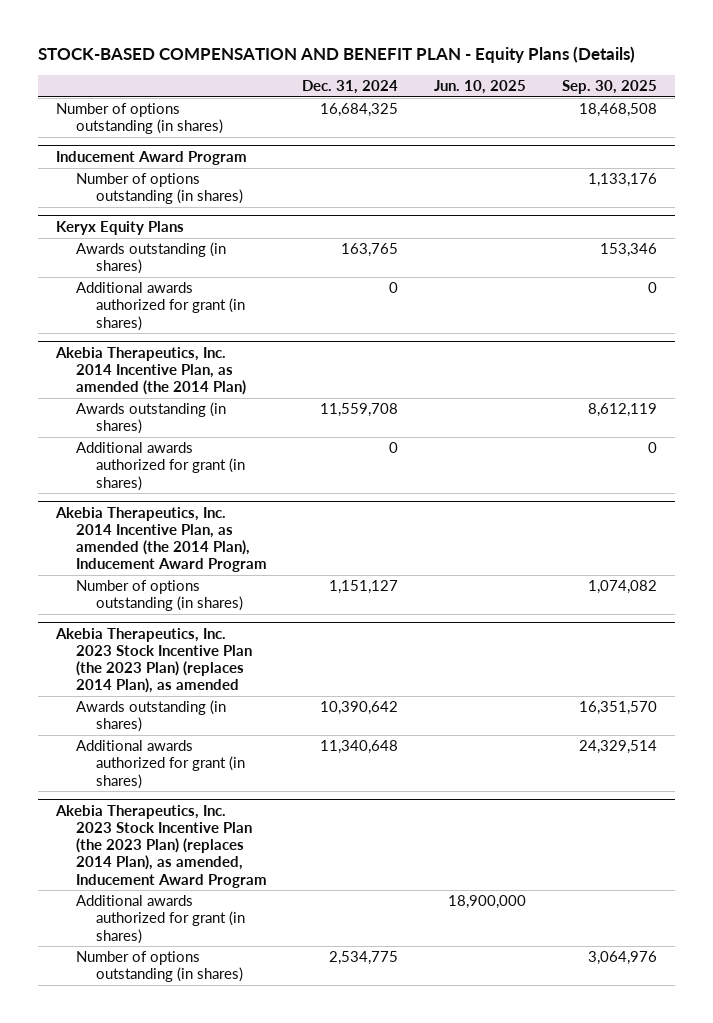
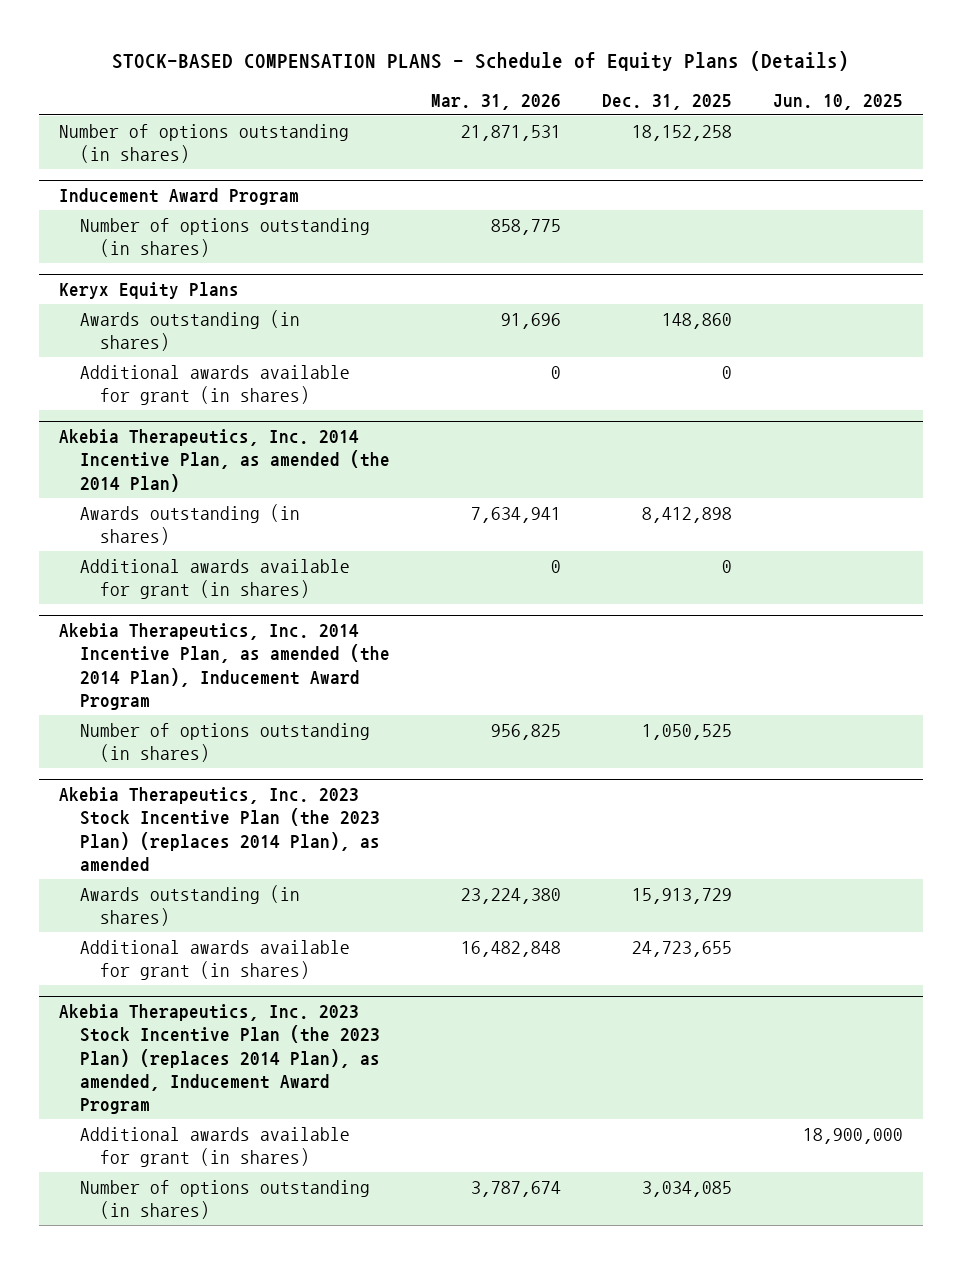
[37,46,635,64] STOCK-BASED COMPENSATION AND BENEFIT PLAN - Equity Plans (Details) -> [111,50,849,71] STOCK-BASED COMPENSATION PLANS - Schedule of Equity Plans (Details)
[302,79,399,94] Dec. 31, 2024 -> none
[562,79,658,94] Sep. 30, 2025 -> none
none -> [430,93,561,110] Mar. 31, 2026
none -> [601,93,732,110] Dec. 31, 2025
[75,282,245,331] Additional awards authorized for grant (in shares) -> [79,364,350,405] Additional awards available for grant (in shares)
[75,442,245,491] Additional awards authorized for grant (in shares) -> [79,558,350,599] Additional awards available for grant (in shares)
[75,740,245,789] Additional awards authorized for grant (in shares) -> [79,939,350,980] Additional awards available for grant (in shares)
[75,895,245,944] Additional awards authorized for grant (in shares) -> [79,1126,350,1167] Additional awards available for grant (in shares)

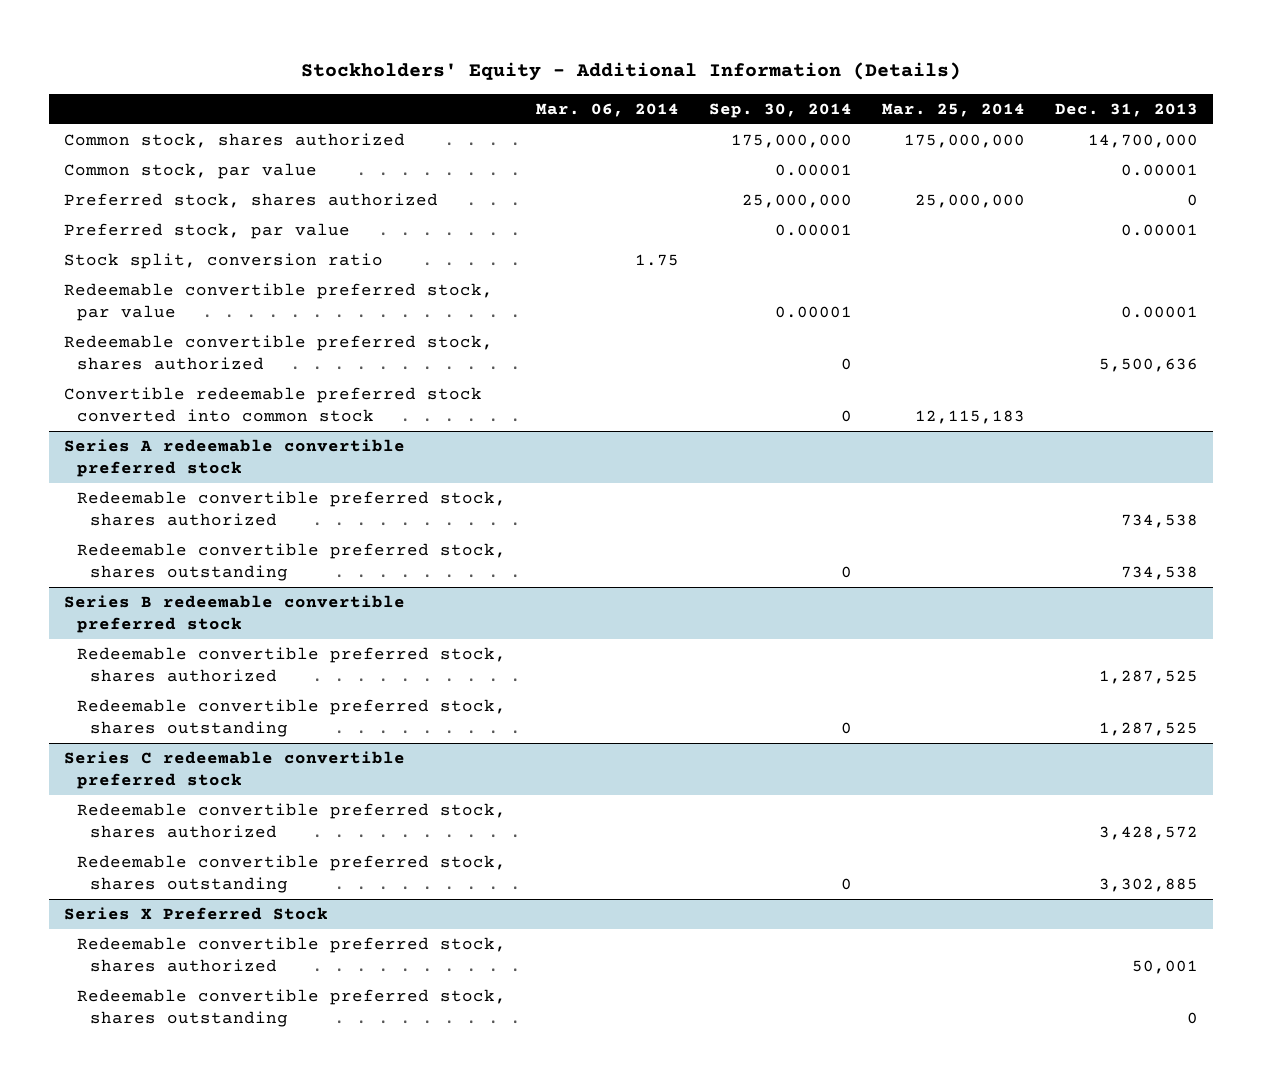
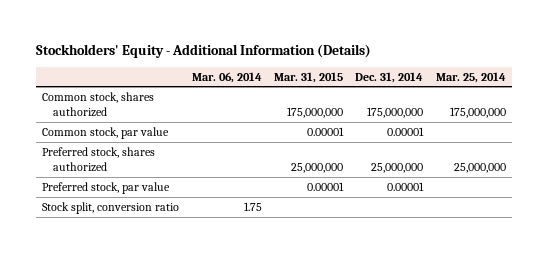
[709,102,853,118] Sep. 30, 2014 -> none
[1055,102,1199,117] Dec. 31, 2013 -> none
none -> [274,71,344,83] Mar. 31, 2015
none -> [355,71,424,83] Dec. 31, 2014
[64,283,494,321] Redeemable convertible preferred stock, par value -> none
[64,335,494,370] Redeemable convertible preferred stock, shares authorized -> none
[64,387,483,422] Convertible redeemable preferred stock converted into common stock -> none
[64,439,406,477] Series A redeemable convertible preferred stock -> none
[77,491,507,526] Redeemable convertible preferred stock, shares authorized -> none
[77,543,507,581] Redeemable convertible preferred stock, shares outstanding -> none
[64,595,406,633] Series B redeemable convertible preferred stock -> none
[77,647,507,682] Redeemable convertible preferred stock, shares authorized -> none
[77,699,507,737] Redeemable convertible preferred stock, shares outstanding -> none
[64,751,406,789] Series C redeemable convertible preferred stock -> none
[77,803,507,838] Redeemable convertible preferred stock, shares authorized -> none
[77,855,507,893] Redeemable convertible preferred stock, shares outstanding -> none
[64,907,329,921] Series X Preferred Stock -> none
[77,937,507,972] Redeemable convertible preferred stock, shares authorized -> none
[77,989,507,1027] Redeemable convertible preferred stock, shares outstanding -> none

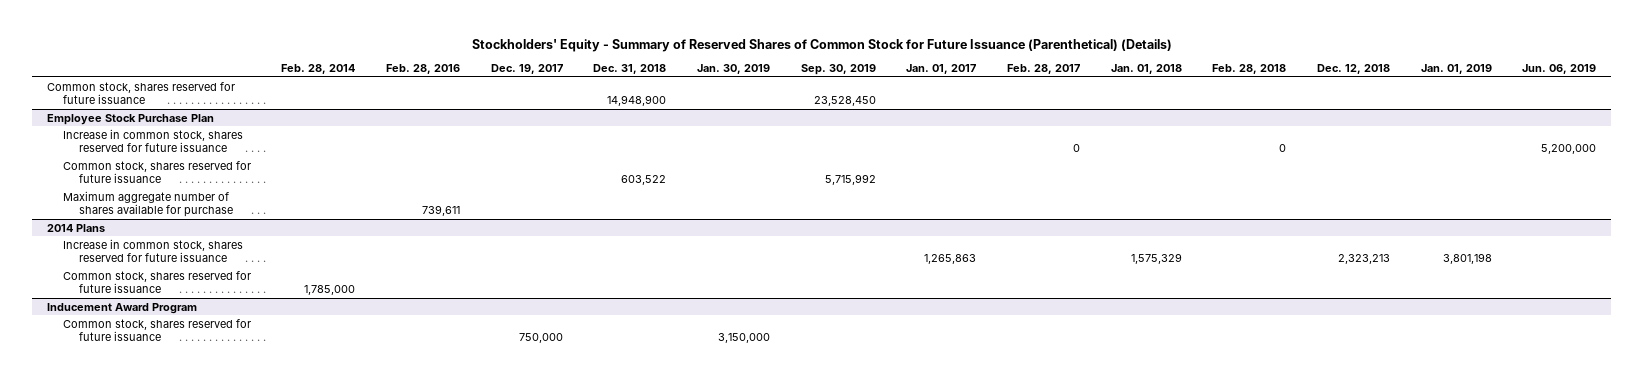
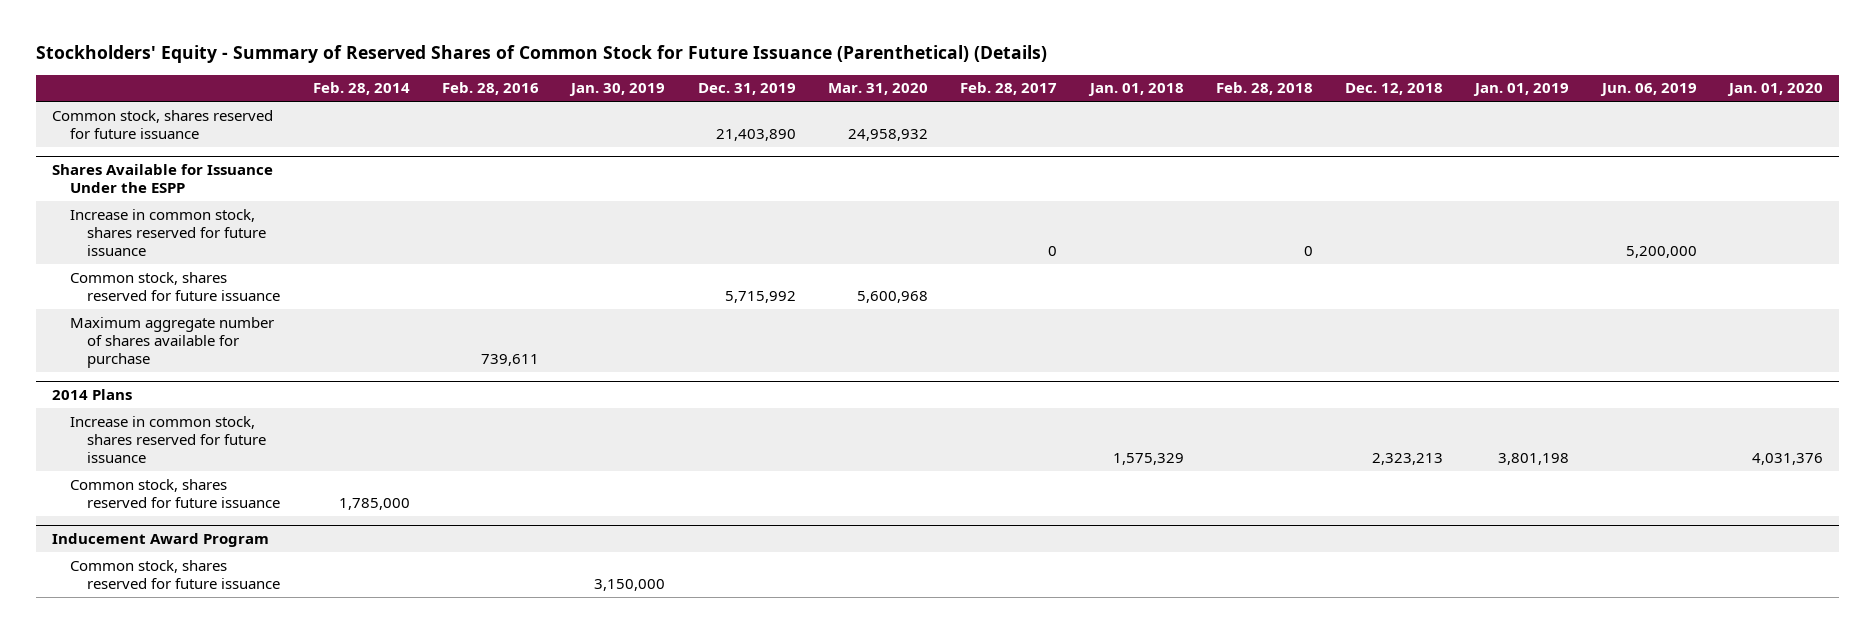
[490,64,563,75] Dec. 19, 2017 -> none
[593,64,667,75] Dec. 31, 2018 -> none
[800,64,876,76] Sep. 30, 2019 -> none
[906,64,977,75] Jan. 01, 2017 -> none
none -> [697,83,796,96] Dec. 31, 2019
none -> [827,83,928,96] Mar. 31, 2020
none -> [1726,83,1823,97] Jan. 01, 2020
[47,113,215,125] Employee Stock Purchase Plan -> [52,163,274,193] Shares Available for Issuance Under the ESPP

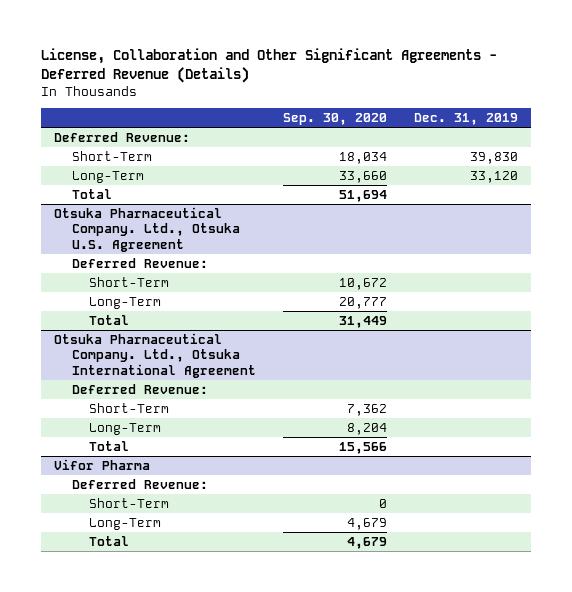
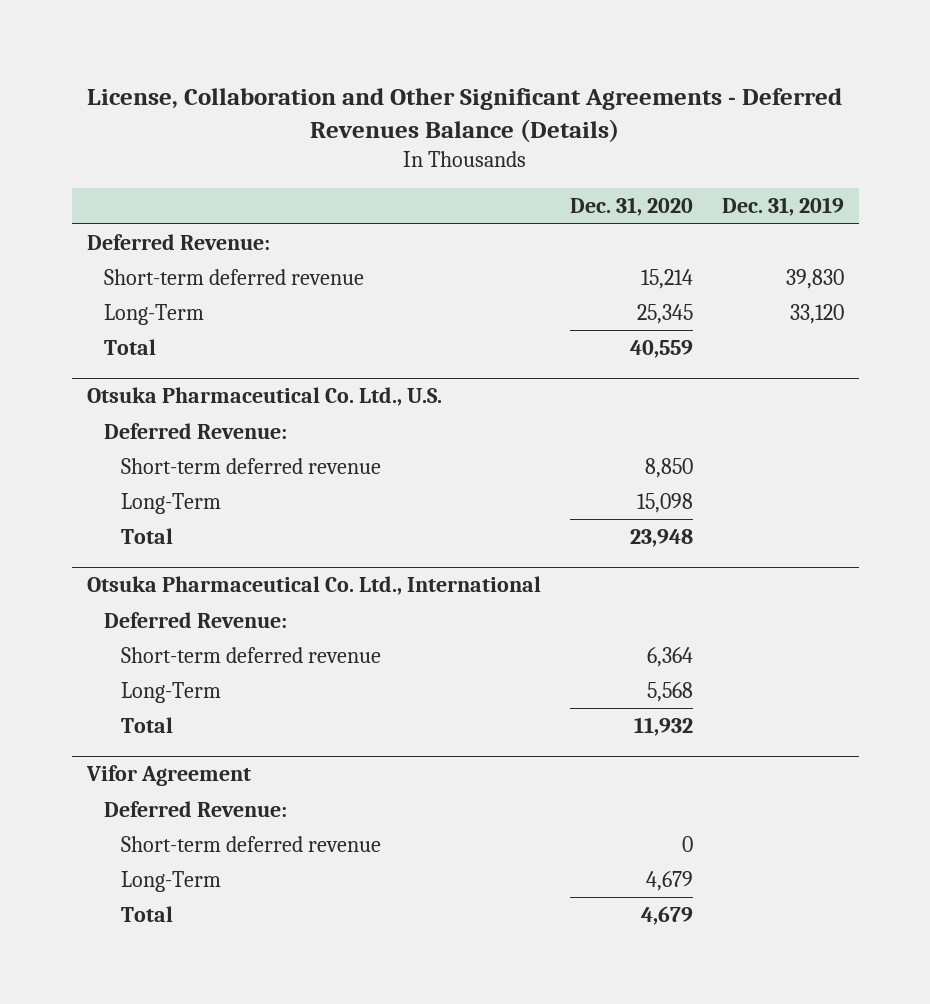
[40,47,497,84] License, Collaboration and Other Significant Agreements - Deferred Revenue (Details) -> [87,88,843,144] License, Collaboration and Other Significant Agreements - Deferred Revenues Balance (Details)
[282,112,387,125] Sep. 30, 2020 -> none
none -> [569,197,693,217] Dec. 31, 2020
[71,150,152,161] Short-Term -> [103,269,364,286] Short-term deferred revenue
[54,206,240,252] Otsuka Pharmaceutical Company. Ltd., Otsuka U.S. Agreement -> [86,387,442,407] Otsuka Pharmaceutical Co. Ltd., U.S.
[89,276,170,287] Short-Term -> [120,458,381,475] Short-term deferred revenue
[54,332,256,378] Otsuka Pharmaceutical Company. Ltd., Otsuka International Agreement -> [86,576,541,596] Otsuka Pharmaceutical Co. Ltd., International
[89,402,170,413] Short-Term -> [120,647,381,664] Short-term deferred revenue
[54,458,151,470] Vifor Pharma -> [85,765,251,787] Vifor Agreement
[89,497,170,508] Short-Term -> [120,836,381,853] Short-term deferred revenue

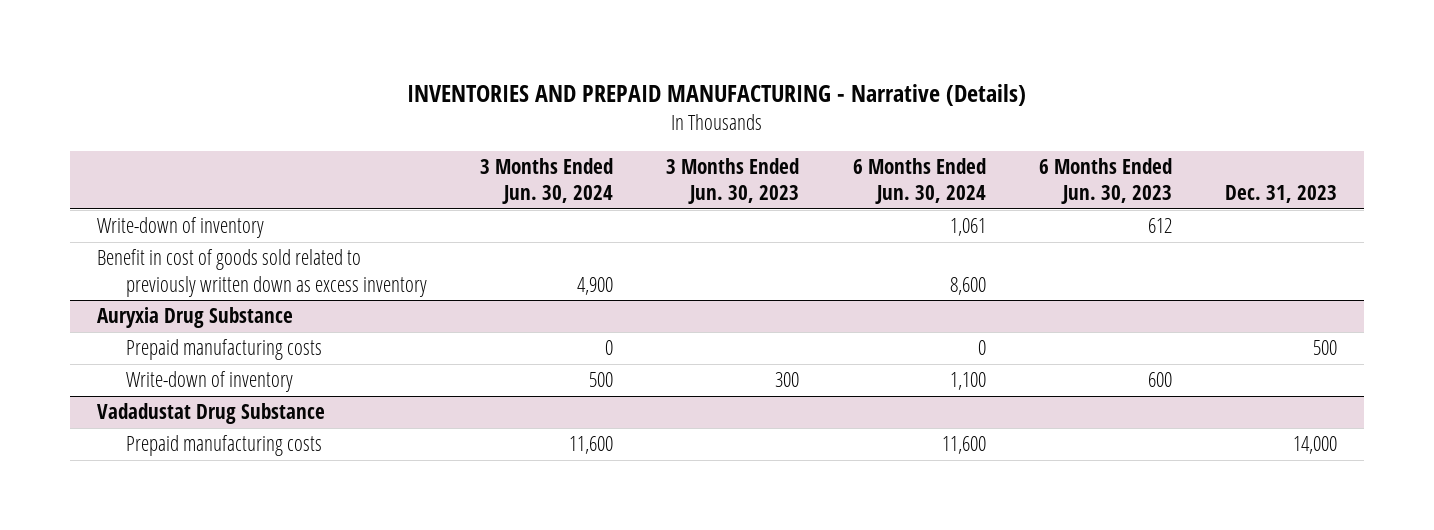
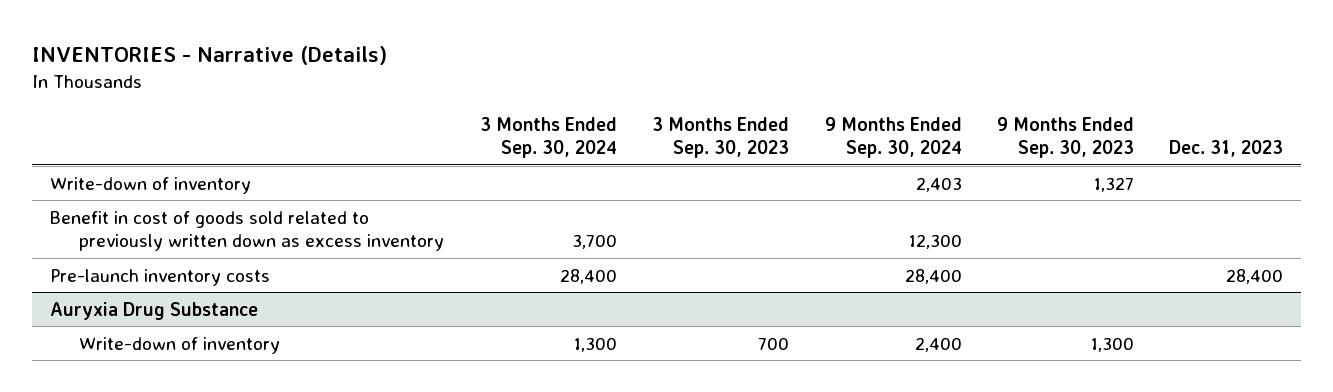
[407,84,1027,107] INVENTORIES AND PREPAID MANUFACTURING - Narrative (Details) -> [32,45,388,65] INVENTORIES - Narrative (Details)
[480,157,614,205] 3 Months Ended Jun. 30, 2024 -> none
[666,157,800,205] 3 Months Ended Jun. 30, 2023 -> none
[852,157,986,205] 6 Months Ended Jun. 30, 2024 -> none
[1038,157,1172,205] 6 Months Ended Jun. 30, 2023 -> none
none -> [479,116,617,158] 3 Months Ended Sep. 30, 2024
none -> [652,116,790,158] 3 Months Ended Sep. 30, 2023
none -> [824,116,962,158] 9 Months Ended Sep. 30, 2024
none -> [996,116,1134,158] 9 Months Ended Sep. 30, 2023
none -> [49,268,270,286] Pre-launch inventory costs
[125,339,322,361] Prepaid manufacturing costs -> none
[97,403,326,425] Vadadustat Drug Substance -> none
[125,435,322,457] Prepaid manufacturing costs -> none

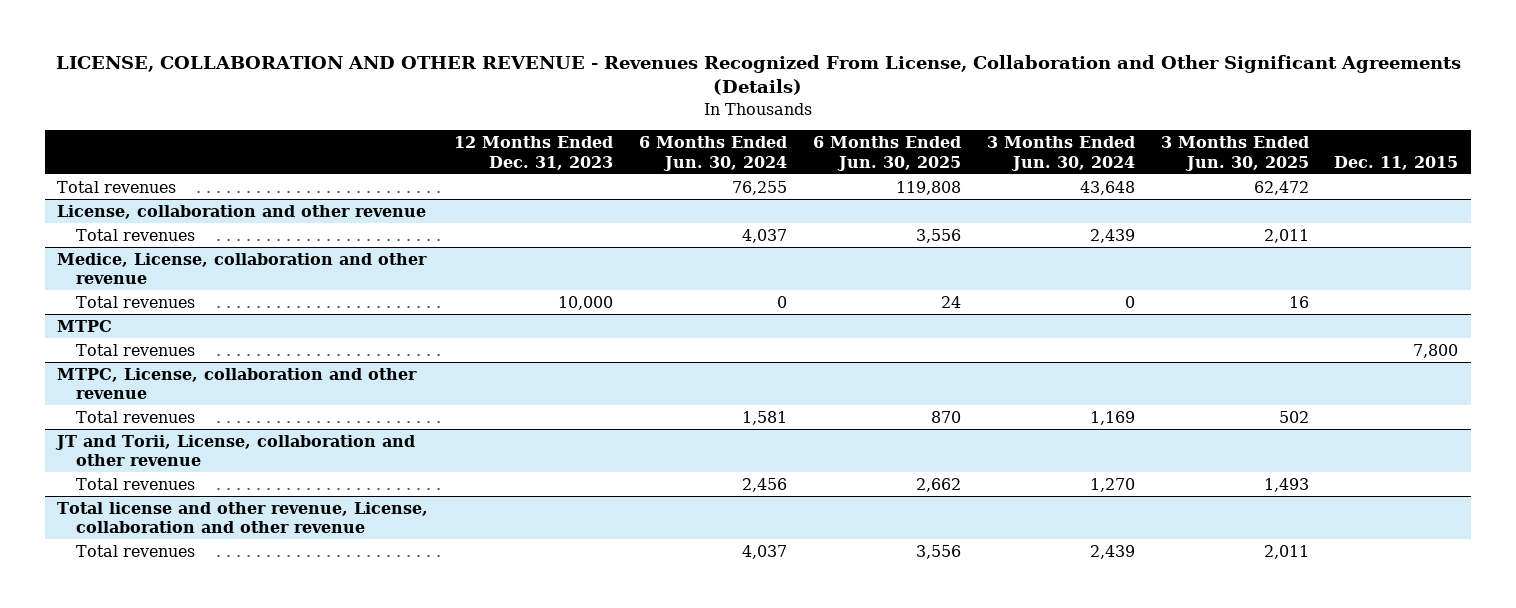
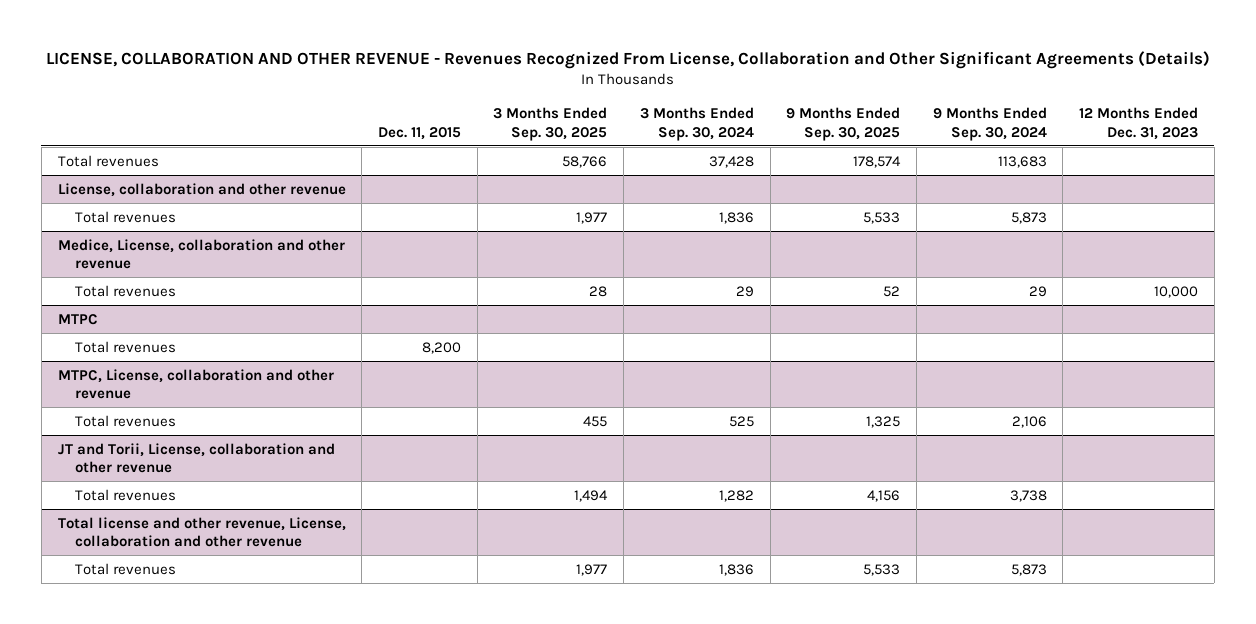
[639,135,788,171] 6 Months Ended Jun. 30, 2024 -> none
[812,135,961,171] 6 Months Ended Jun. 30, 2025 -> none
[986,135,1135,171] 3 Months Ended Jun. 30, 2024 -> none
[1160,135,1309,171] 3 Months Ended Jun. 30, 2025 -> none
none -> [493,106,608,141] 3 Months Ended Sep. 30, 2025
none -> [639,106,754,141] 3 Months Ended Sep. 30, 2024
none -> [786,106,901,141] 9 Months Ended Sep. 30, 2025
none -> [932,106,1047,141] 9 Months Ended Sep. 30, 2024
[1413,343,1459,358] 7,800 -> [421,341,461,354] 8,200

